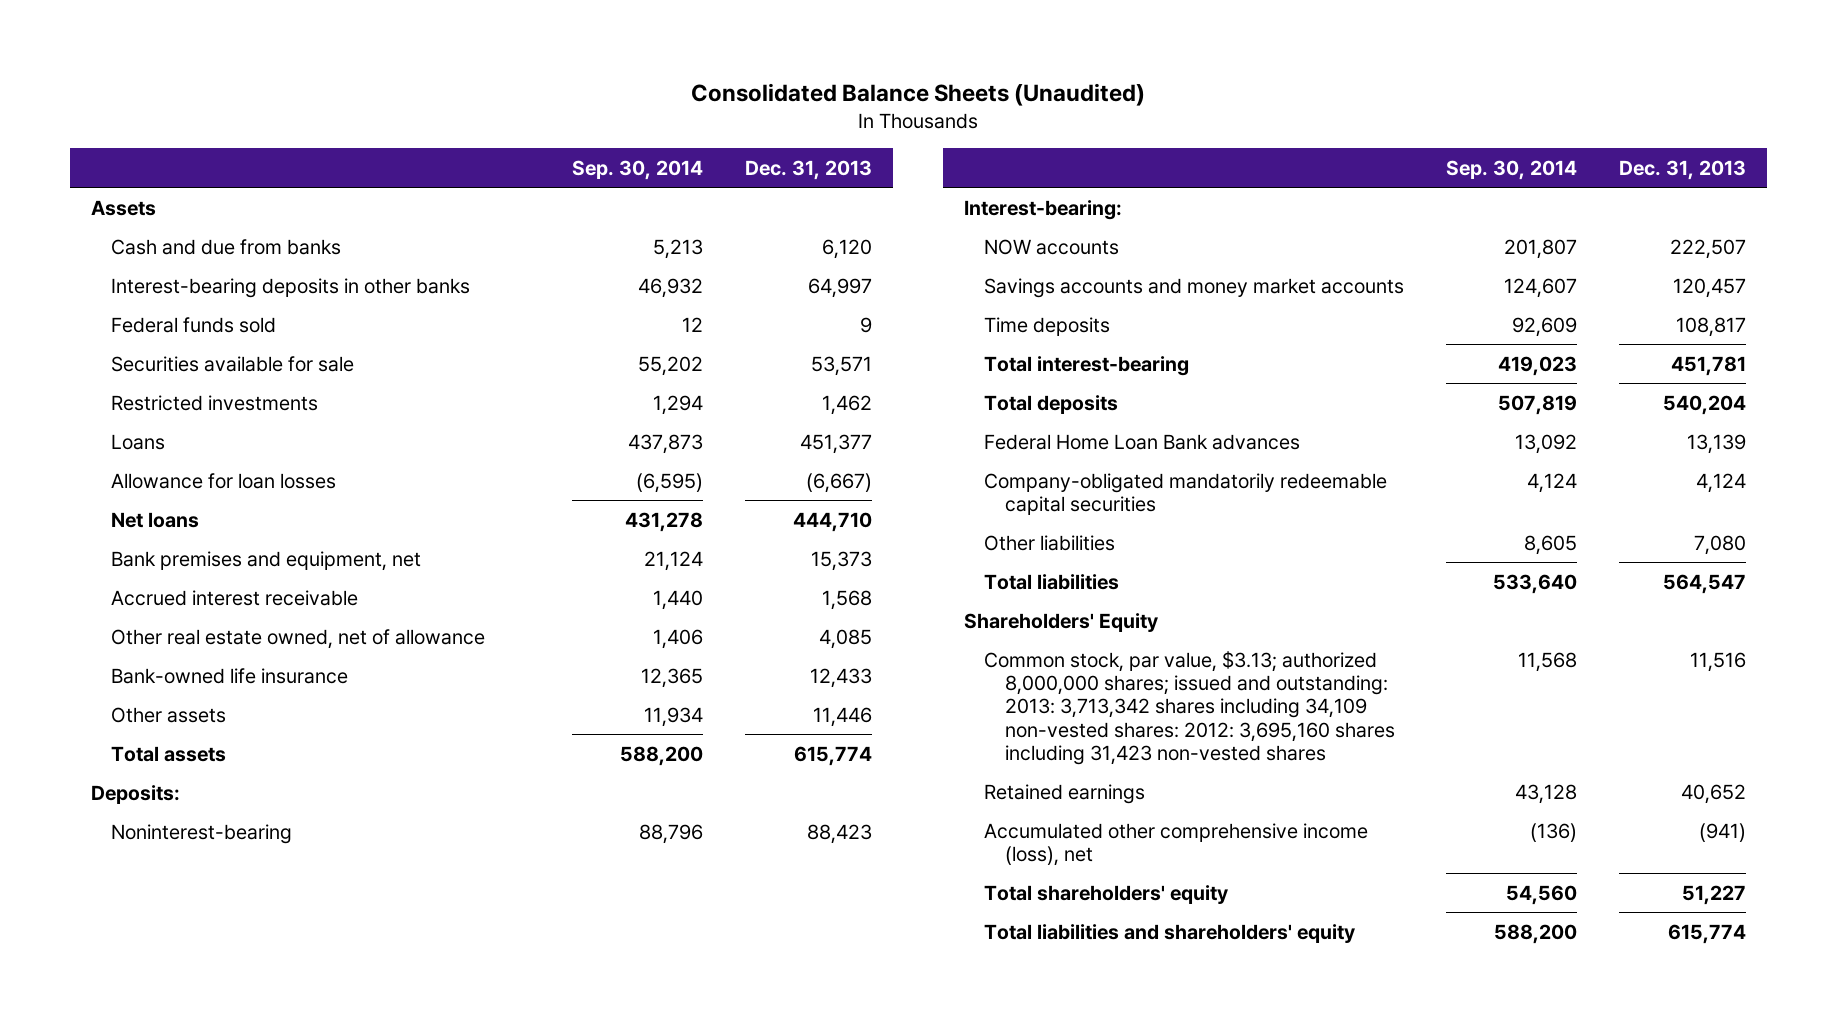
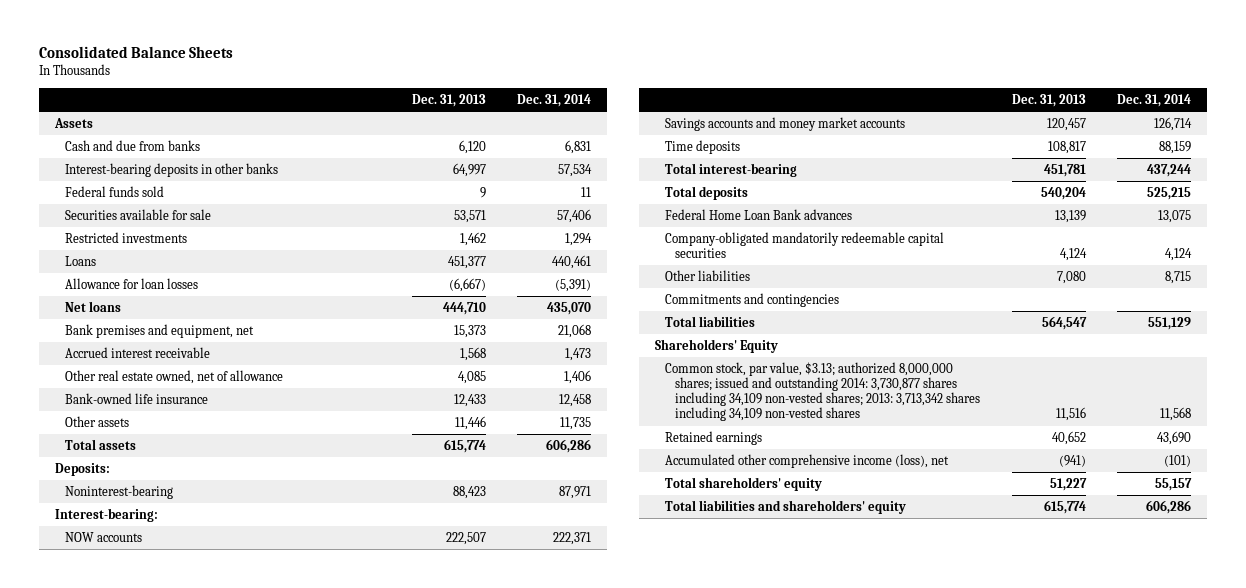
[691,82,1146,106] Consolidated Balance Sheets (Unaudited) -> [38,46,233,59] Consolidated Balance Sheets
[572,159,704,180] Sep. 30, 2014 -> none
none -> [517,94,592,108] Dec. 31, 2014
none -> [664,292,839,307] Commitments and contingencies
[984,650,1395,766] Common stock, par value, $3.13; authorized 8,000,000 shares; issued and outstanding: 2013: 3,713,342 shares including 34,109 non-vested shares: 2012: 3,695,160 shares including 31,423 non-vested shares -> [664,361,981,422] Common stock, par value, $3.13; authorized 8,000,000 shares; issued and outstanding 2014: 3,730,877 shares including 34,109 non-vested shares; 2013: 3,713,342 shares including 34,109 non-vested shares

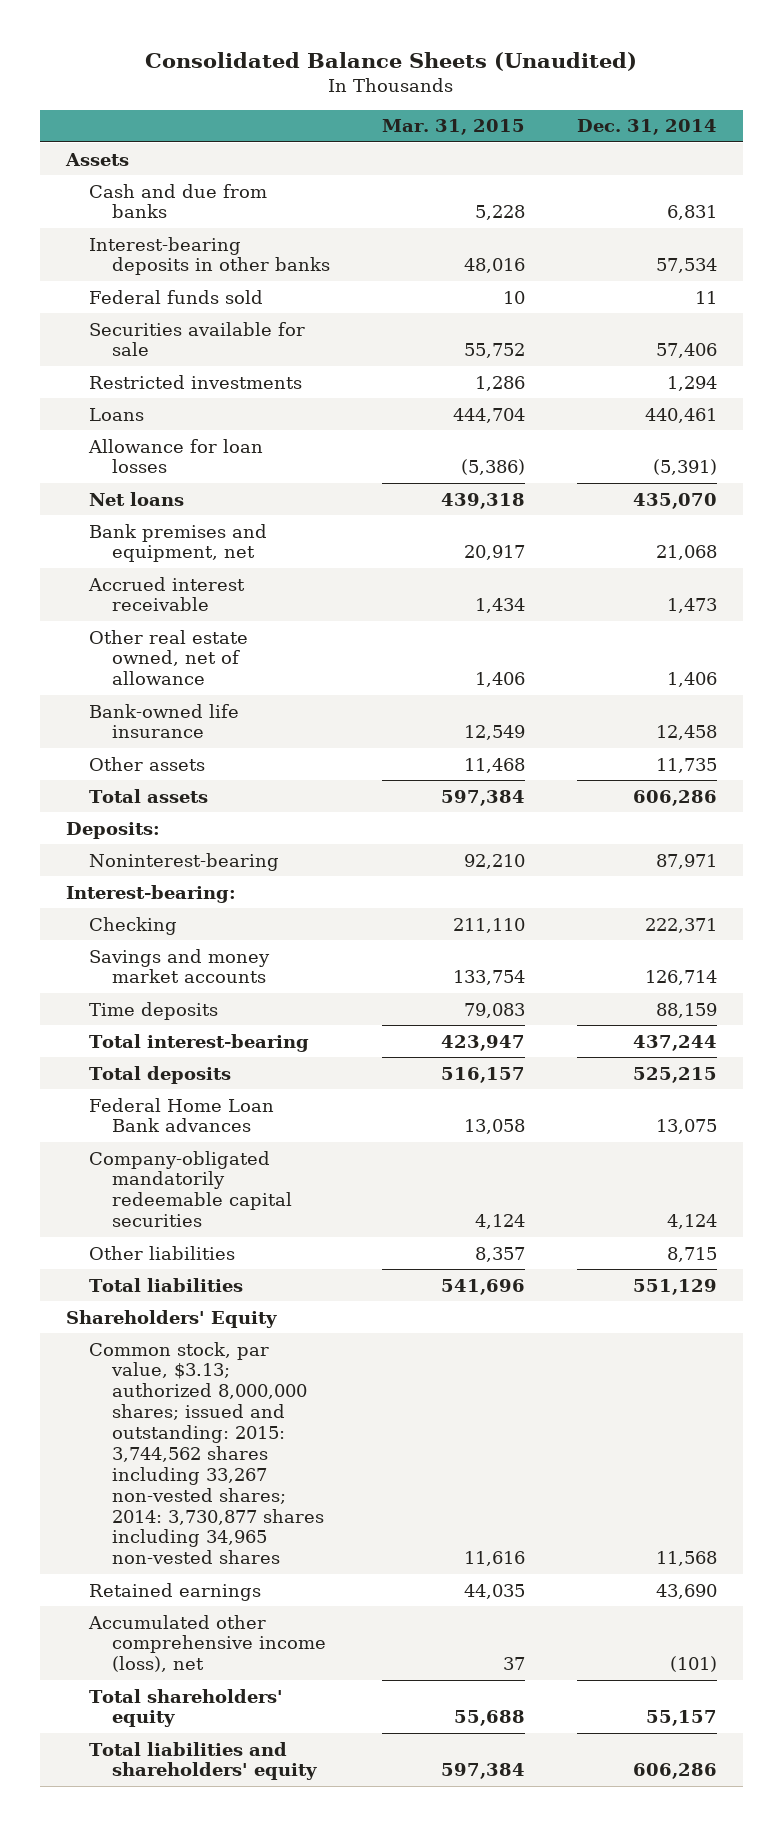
[38,46,233,59] Consolidated Balance Sheets -> [145,51,638,71] Consolidated Balance Sheets (Unaudited)
[411,94,486,108] Dec. 31, 2013 -> none
none -> [381,119,525,136] Mar. 31, 2015
[64,531,142,542] NOW accounts -> [88,916,177,935] Checking
[664,116,905,131] Savings accounts and money market accounts -> [88,948,270,984] Savings and money market accounts
[664,292,839,307] Commitments and contingencies -> none
[664,361,981,422] Common stock, par value, $3.13; authorized 8,000,000 shares; issued and outstanding 2014: 3,730,877 shares including 34,109 non-vested shares; 2013: 3,713,342 shares including 34,109 non-vested shares -> [88,1341,324,1565] Common stock, par value, $3.13; authorized 8,000,000 shares; issued and outstanding: 2015: 3,744,562 shares including 33,267 non-vested shares; 2014: 3,730,877 shares including 34,965 non-vested shares

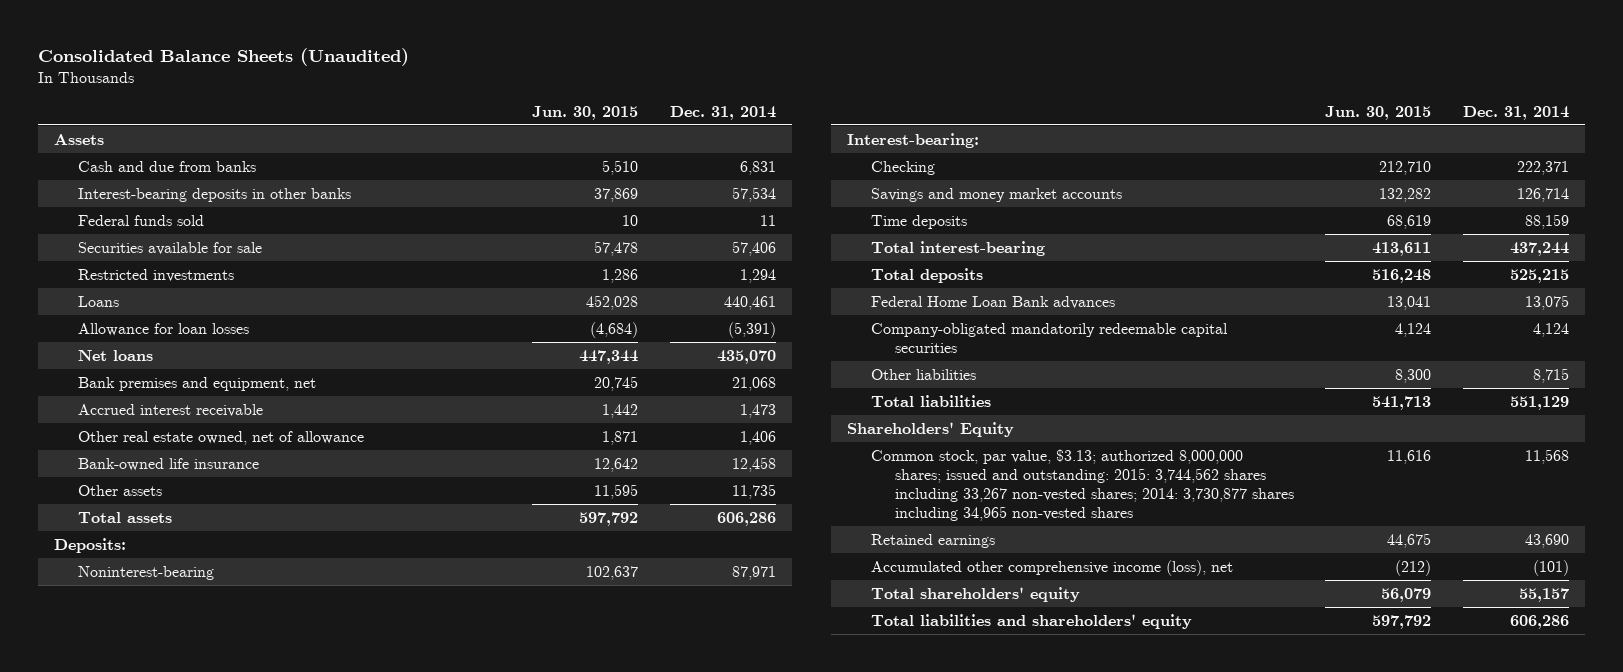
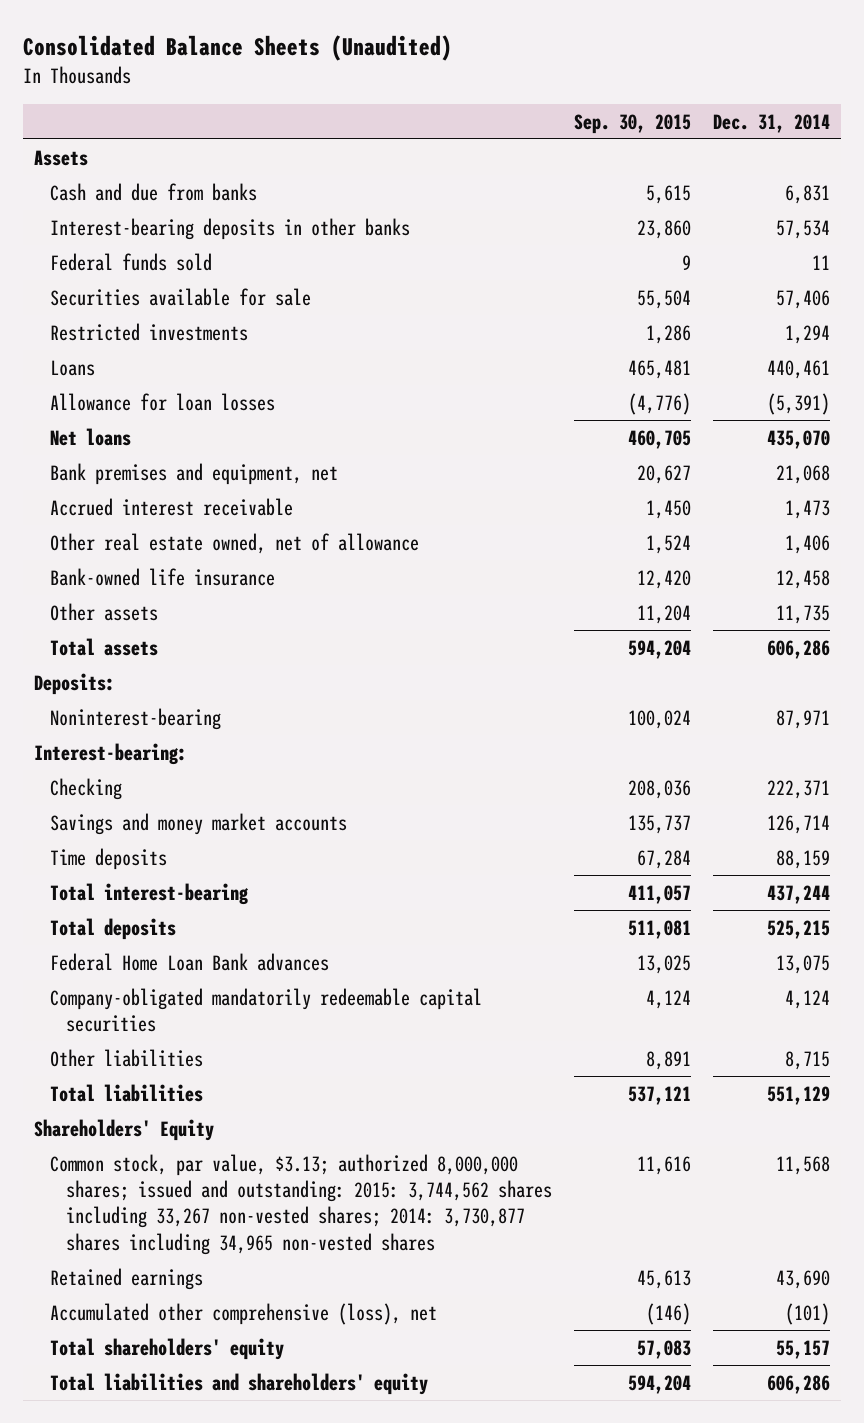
[532,105,639,120] Jun. 30, 2015 -> none
none -> [574,113,692,134] Sep. 30, 2015
[870,559,1233,576] Accumulated other comprehensive income (loss), net -> [50,1302,438,1325] Accumulated other comprehensive (loss), net

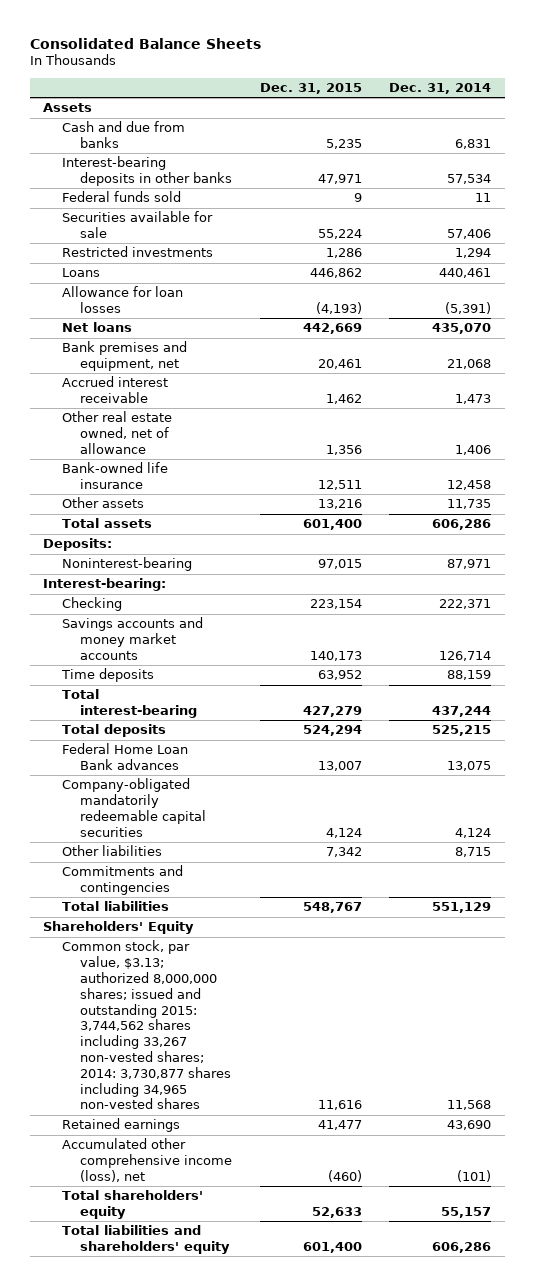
[23,35,453,62] Consolidated Balance Sheets (Unaudited) -> [29,37,261,49] Consolidated Balance Sheets
[574,113,692,134] Sep. 30, 2015 -> none
none -> [259,82,362,94] Dec. 31, 2015
[50,812,348,835] Savings and money market accounts -> [61,617,203,660] Savings accounts and money market accounts
none -> [61,865,183,896] Commitments and contingencies
[50,1153,553,1255] Common stock, par value, $3.13; authorized 8,000,000 shares; issued and outstanding: 2015: 3,744,562 shares including 33,267 non-vested shares; 2014: 3,730,877 shares including 34,965 non-vested shares -> [61,940,232,1110] Common stock, par value, $3.13; authorized 8,000,000 shares; issued and outstanding 2015: 3,744,562 shares including 33,267 non-vested shares; 2014: 3,730,877 shares including 34,965 non-vested shares
[50,1302,438,1325] Accumulated other comprehensive (loss), net -> [61,1138,233,1182] Accumulated other comprehensive income (loss), net

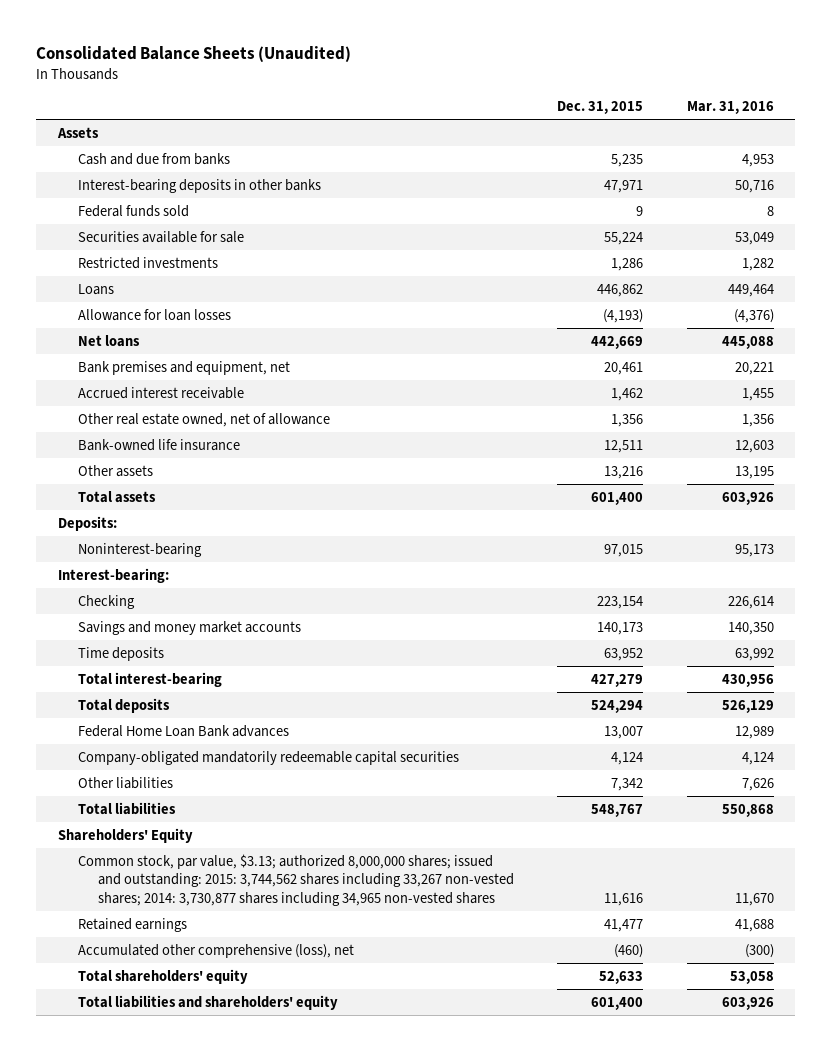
[29,37,261,49] Consolidated Balance Sheets -> [36,46,352,63] Consolidated Balance Sheets (Unaudited)
[389,82,492,94] Dec. 31, 2014 -> none
none -> [686,101,774,115] Mar. 31, 2016
[61,617,203,660] Savings accounts and money market accounts -> [77,620,301,635] Savings and money market accounts
[61,865,183,896] Commitments and contingencies -> none
[61,940,232,1110] Common stock, par value, $3.13; authorized 8,000,000 shares; issued and outstanding 2015: 3,744,562 shares including 33,267 non-vested shares; 2014: 3,730,877 shares including 34,965 non-vested shares -> [77,853,514,906] Common stock, par value, $3.13; authorized 8,000,000 shares; issued and outstanding: 2015: 3,744,562 shares including 33,267 non-vested shares; 2014: 3,730,877 shares including 34,965 non-vested shares
[61,1138,233,1182] Accumulated other comprehensive income (loss), net -> [77,943,354,958] Accumulated other comprehensive (loss), net

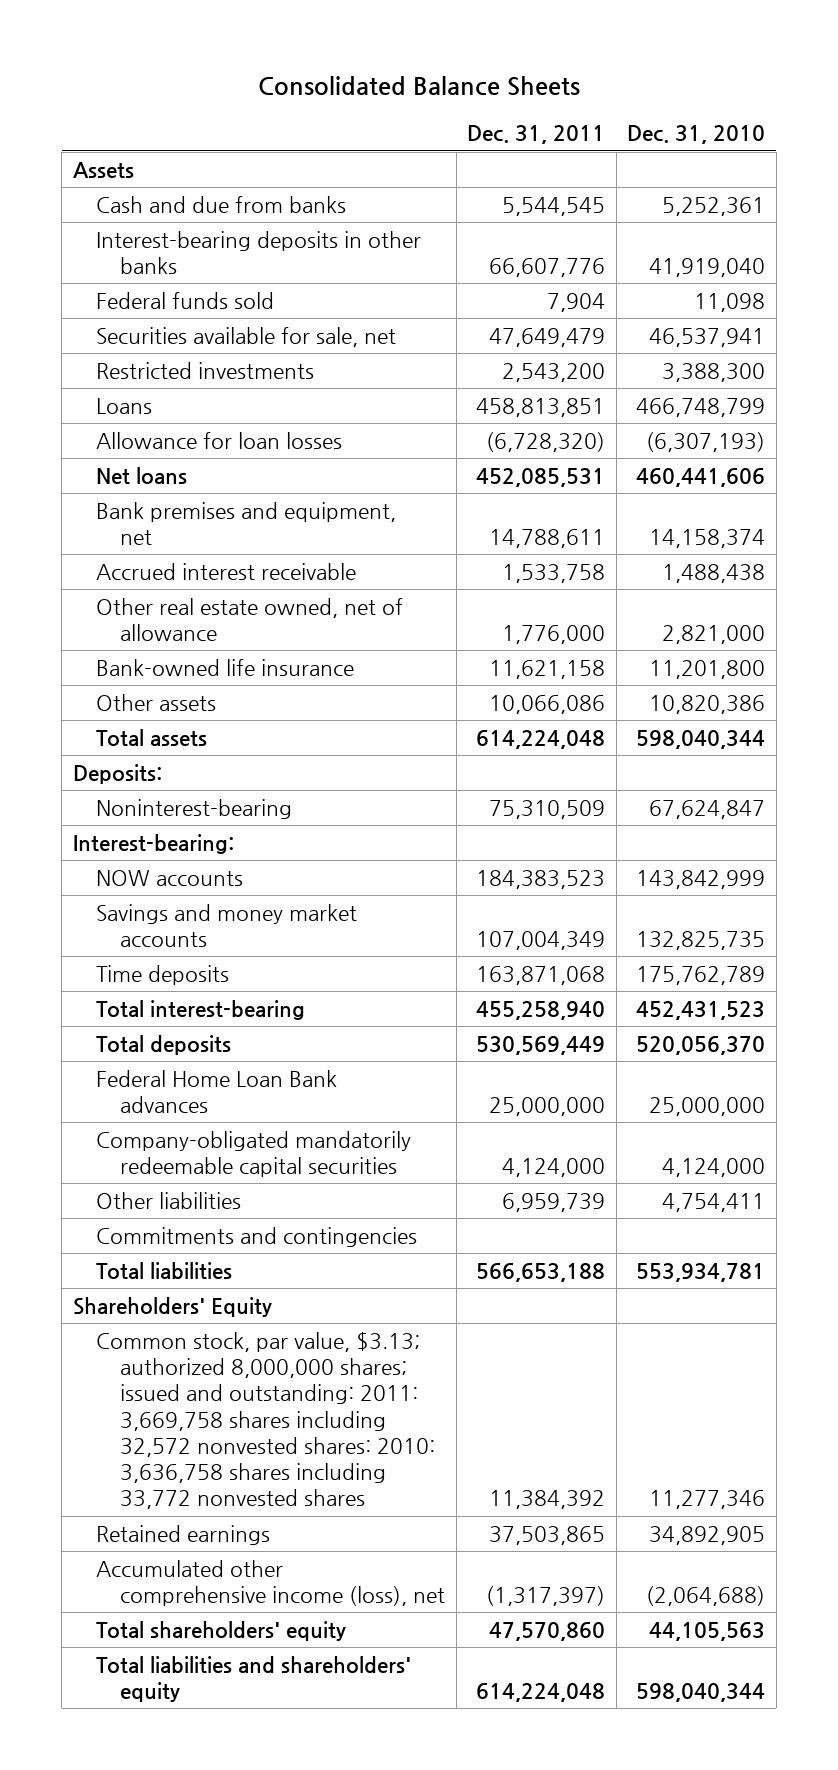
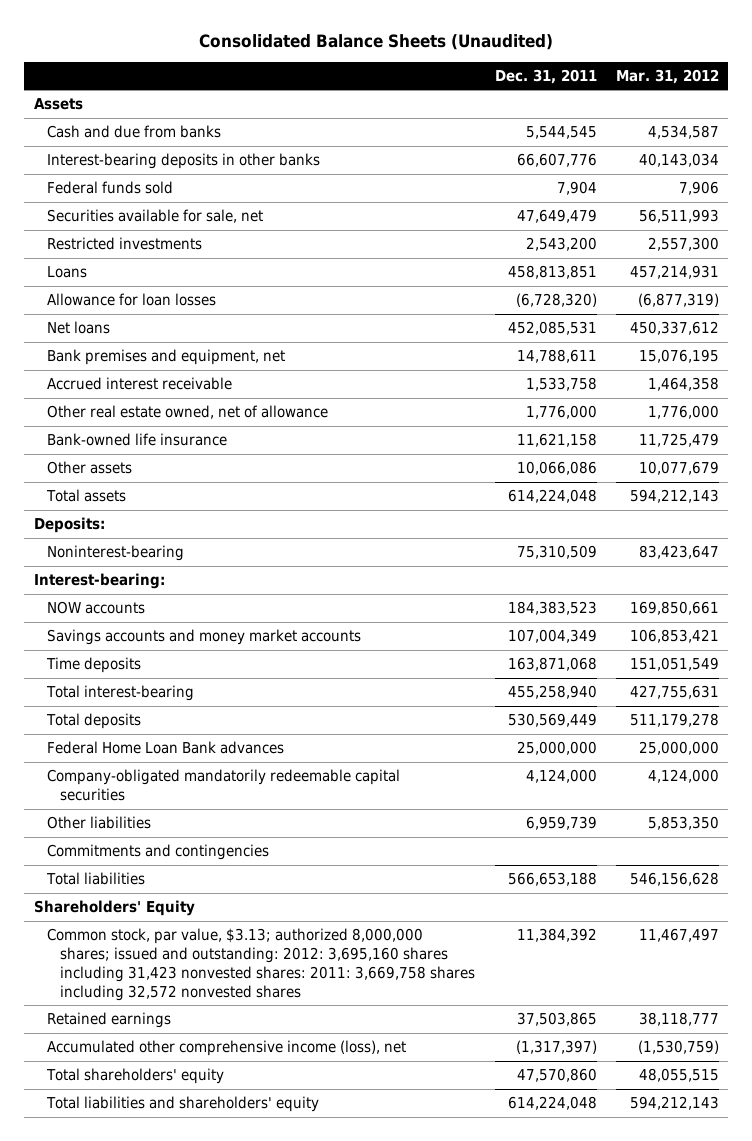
[257,76,580,97] Consolidated Balance Sheets -> [199,33,554,50] Consolidated Balance Sheets (Unaudited)
[627,125,766,145] Dec. 31, 2010 -> none
none -> [615,68,719,84] Mar. 31, 2012
[96,903,358,948] Savings and money market accounts -> [46,629,361,646] Savings accounts and money market accounts
[96,1331,436,1510] Common stock, par value, $3.13; authorized 8,000,000 shares; issued and outstanding: 2011: 3,669,758 shares including 32,572 nonvested shares: 2010: 3,636,758 shares including 33,772 nonvested shares -> [46,928,476,1001] Common stock, par value, $3.13; authorized 8,000,000 shares; issued and outstanding: 2012: 3,695,160 shares including 31,423 nonvested shares: 2011: 3,669,758 shares including 32,572 nonvested shares

